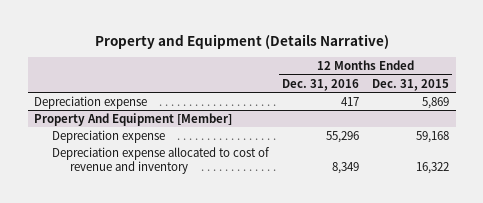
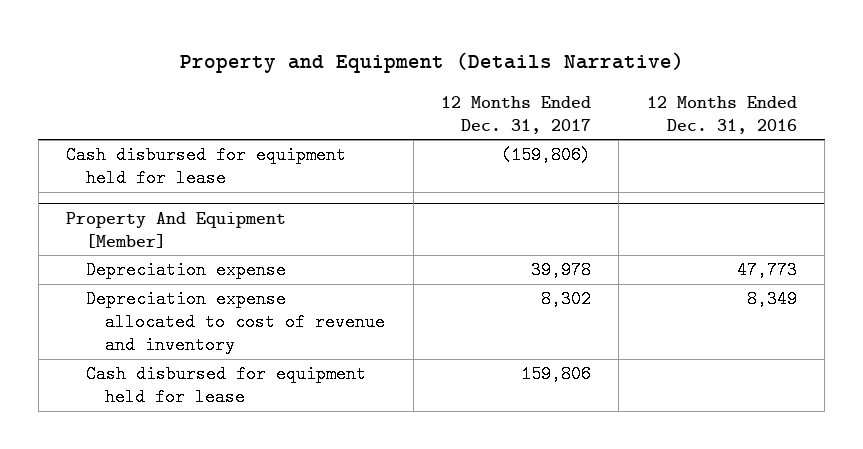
[372,78,450,91] Dec. 31, 2015 -> none
none -> [440,95,591,134] 12 Months Ended Dec. 31, 2017
[34,95,148,109] Depreciation expense -> none
none -> [66,146,347,188] Cash disbursed for equipment held for lease
[326,130,360,143] 55,296 -> [736,261,797,280] 47,773
none -> [85,365,366,407] Cash disbursed for equipment held for lease

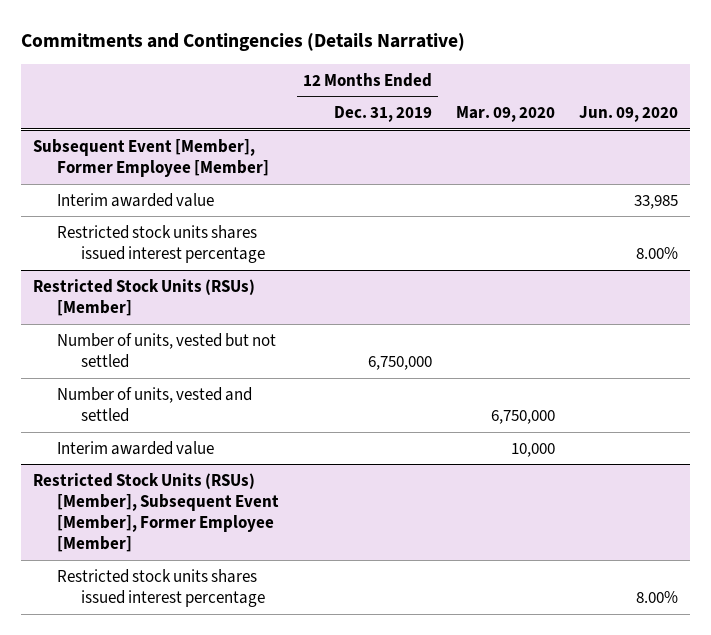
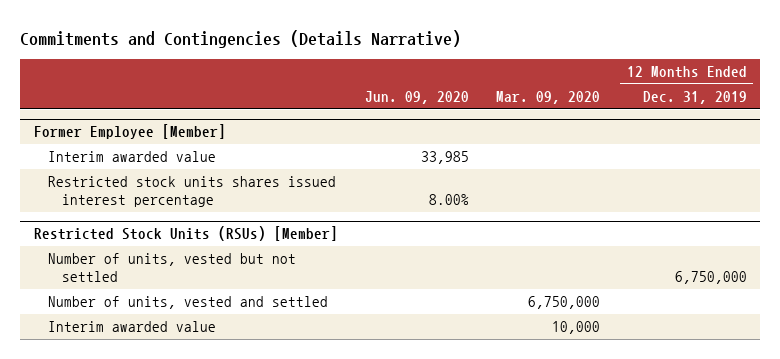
[33,138,270,177] Subsequent Event [Member], Former Employee [Member] -> [33,124,226,140] Former Employee [Member]
[33,472,280,553] Restricted Stock Units (RSUs) [Member], Subsequent Event [Member], Former Employee [Member] -> none
[57,568,266,607] Restricted stock units shares issued interest percentage -> none

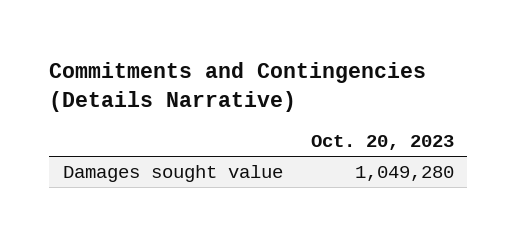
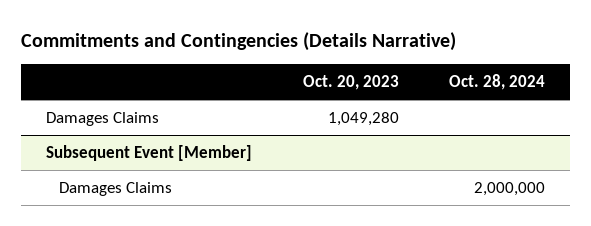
none -> [449,74,546,91] Oct. 28, 2024
[62,165,283,183] Damages sought value -> [46,111,160,126] Damages Claims
none -> [46,144,253,161] Subsequent Event [Member]
none -> [59,181,173,196] Damages Claims

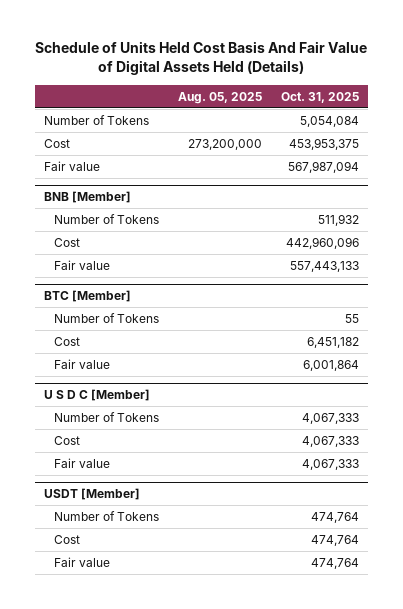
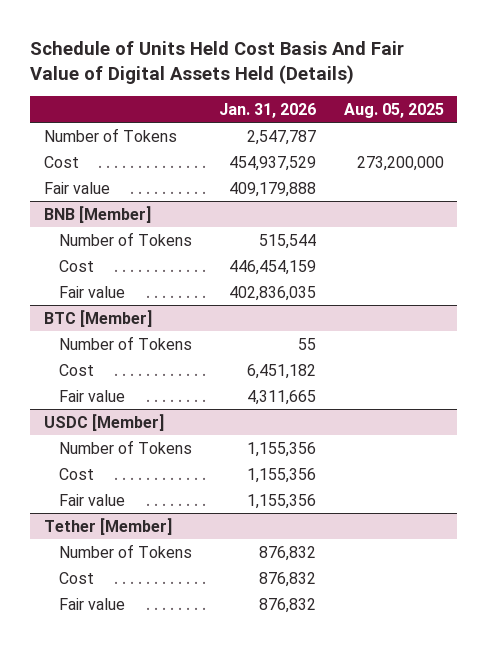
[280,91,359,103] Oct. 31, 2025 -> none
none -> [219,103,317,119] Jan. 31, 2026
[43,389,150,402] U S D C [Member] -> [43,413,164,431] USDC [Member]
[43,488,140,501] USDT [Member] -> [43,517,172,535] Tether [Member]

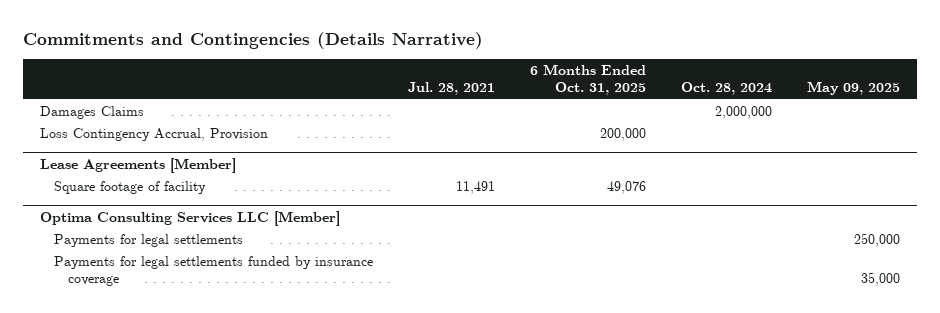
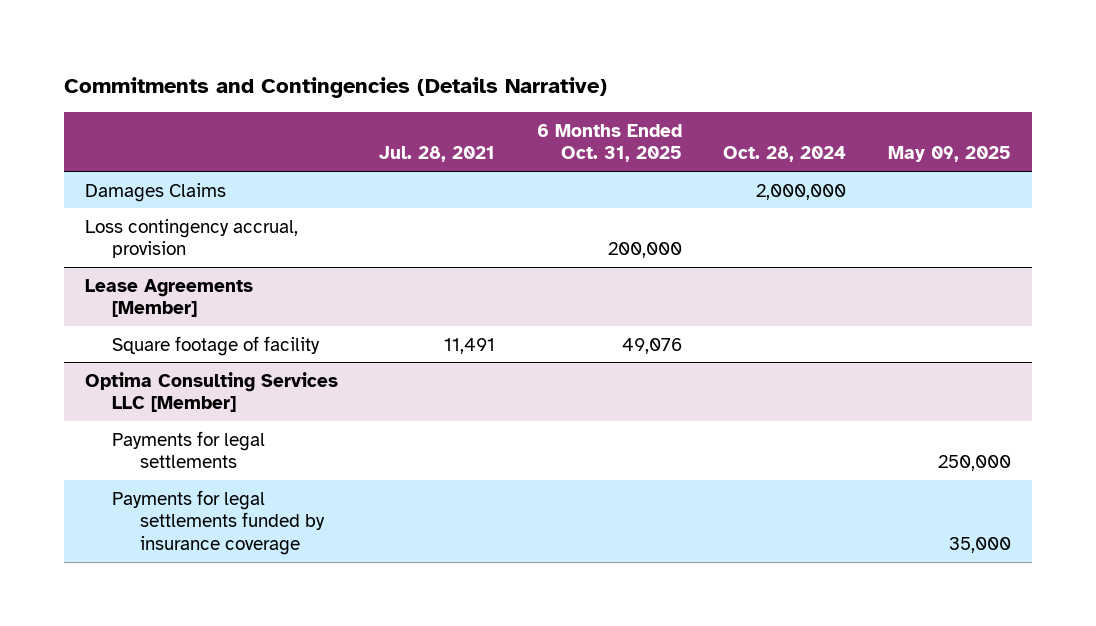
[40,128,269,142] Loss Contingency Accrual, Provision -> [84,218,298,259] Loss contingency accrual, provision

